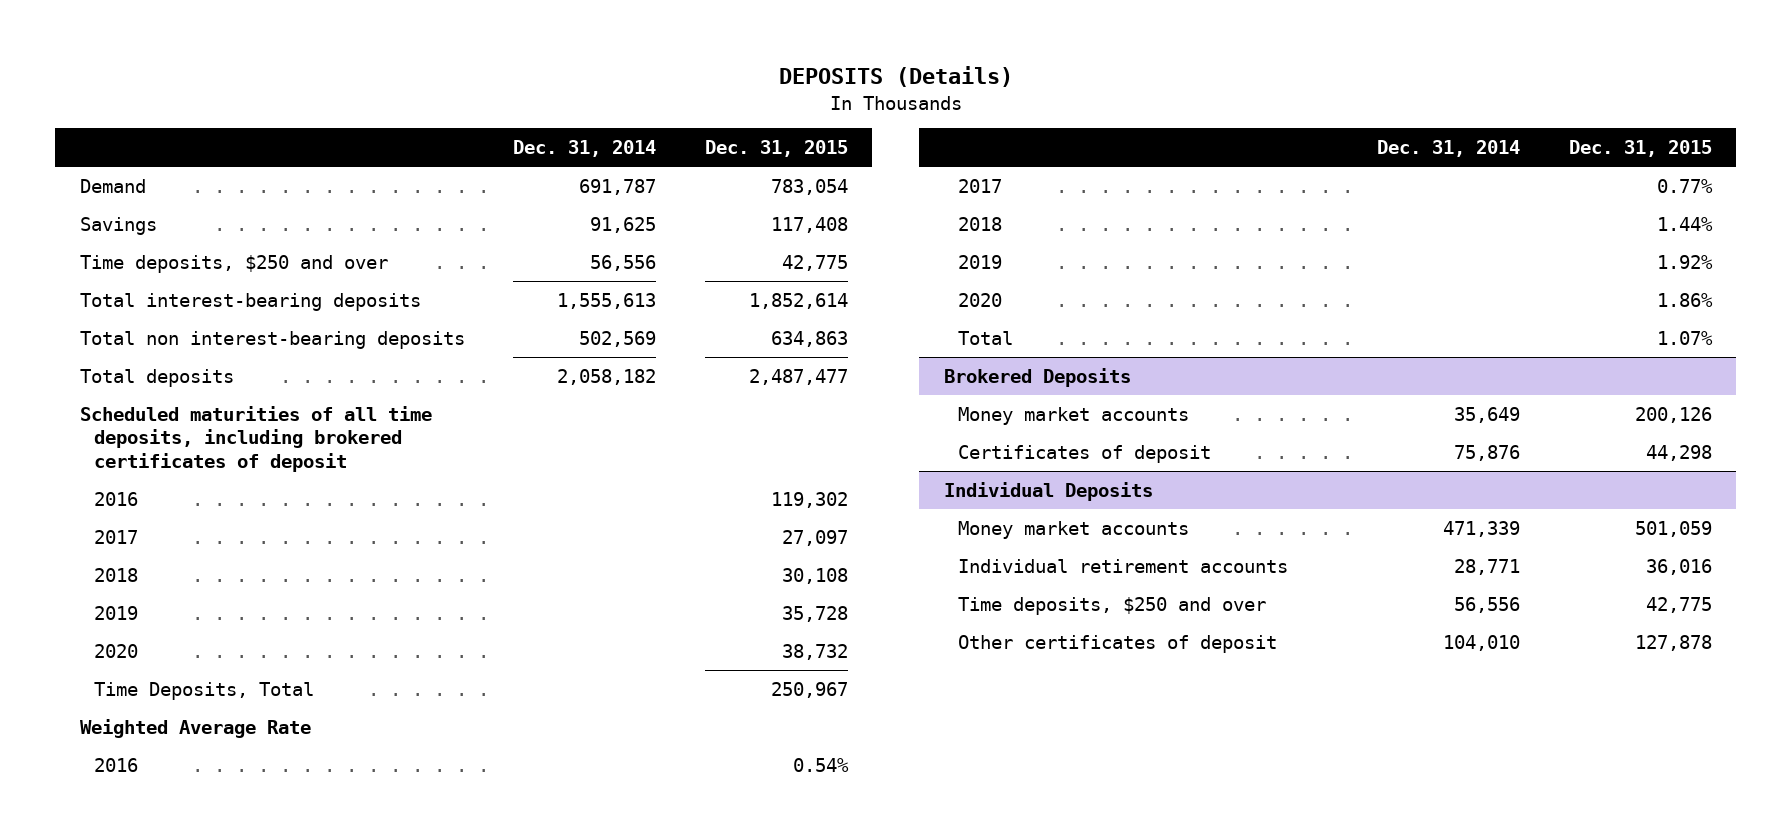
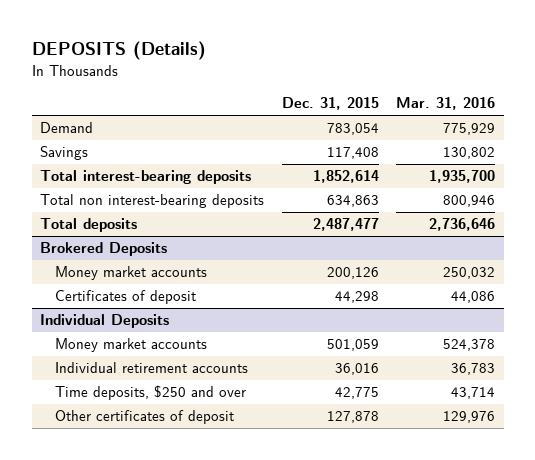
[513,140,657,158] Dec. 31, 2014 -> none
none -> [396,97,496,111] Mar. 31, 2016
[79,254,388,273] Time deposits, $250 and over -> none
[79,405,432,472] Scheduled maturities of all time deposits, including brokered certificates of deposit -> none
[93,491,138,506] 2016 -> none
[93,529,138,544] 2017 -> none
[93,567,138,582] 2018 -> none
[93,605,138,620] 2019 -> none
[93,643,138,658] 2020 -> none
[93,681,314,700] Time Deposits, Total -> none
[79,718,311,738] Weighted Average Rate -> none
[93,757,138,772] 2016 -> none
[957,178,1002,193] 2017 -> none
[957,216,1002,231] 2018 -> none
[957,254,1002,269] 2019 -> none
[957,292,1002,307] 2020 -> none
[957,330,1013,345] Total -> none

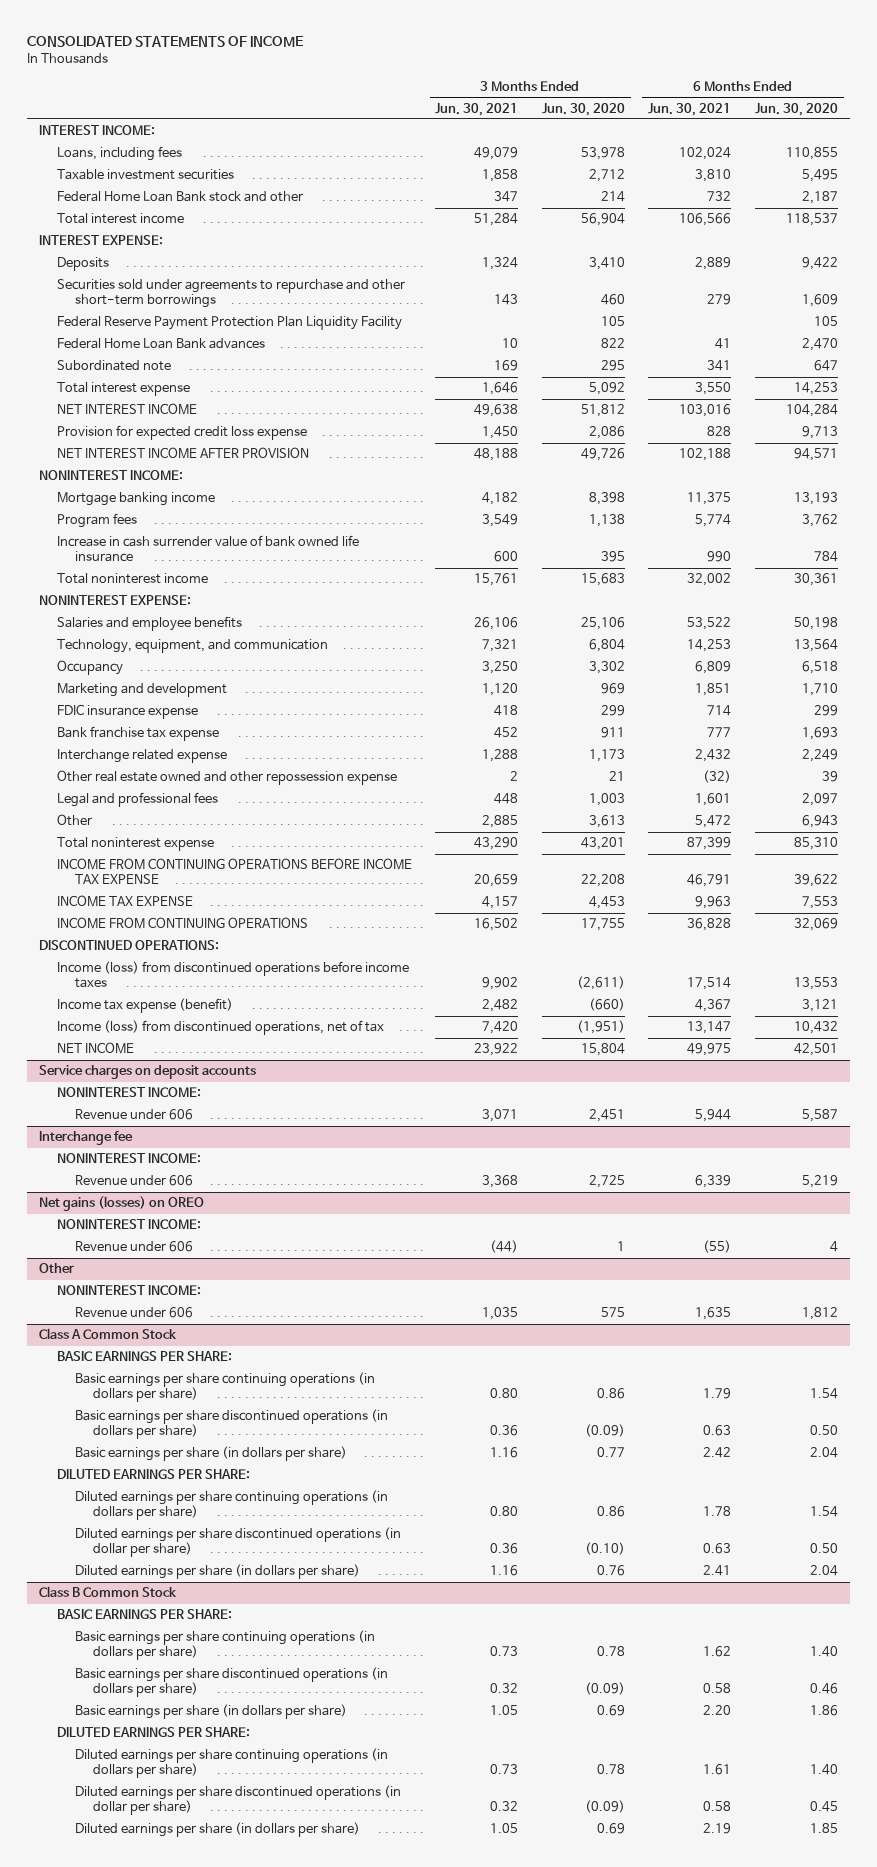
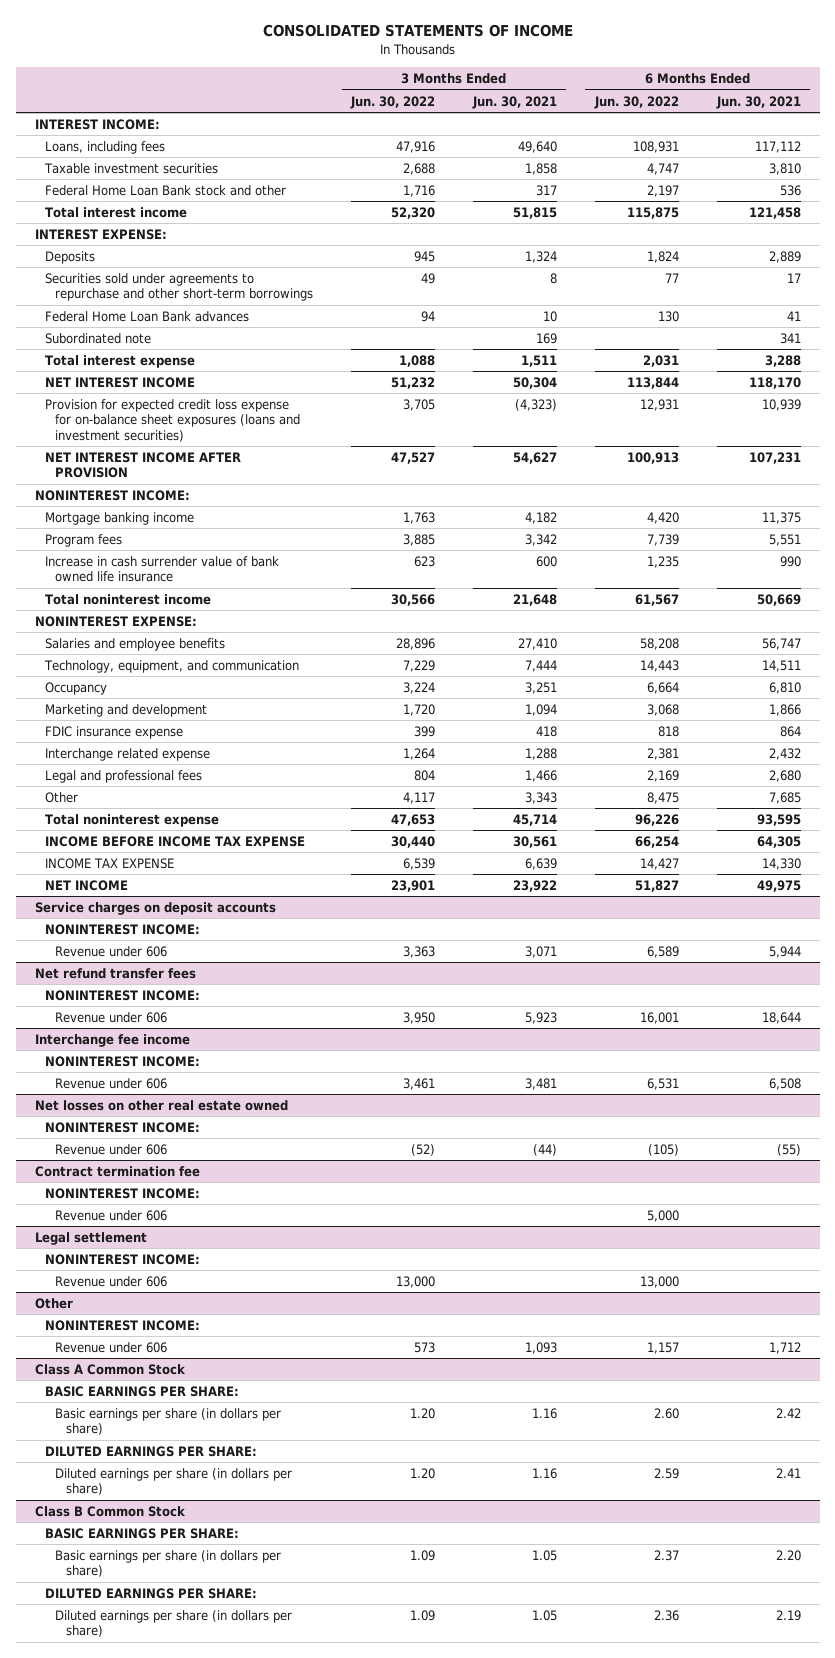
[541,102,625,116] Jun. 30, 2020 -> none
[754,102,838,116] Jun. 30, 2020 -> none
none -> [350,95,436,109] Jun. 30, 2022
none -> [593,95,679,109] Jun. 30, 2022
[474,147,519,161] 49,079 -> [517,141,557,154] 49,640
[679,147,732,161] 102,024 -> [754,141,801,154] 117,112
[494,191,519,203] 347 -> [535,185,557,197] 317
[707,191,732,202] 732 -> [779,185,801,197] 536
[474,213,519,227] 51,284 -> [512,207,557,220] 51,815
[679,213,732,227] 106,566 -> [748,207,801,220] 121,458
[56,316,402,331] Federal Reserve Payment Protection Plan Liquidity Facility -> none
[494,294,519,306] 143 -> [549,273,557,285] 8
[707,294,732,306] 279 -> [786,273,801,284] 17
[482,382,519,396] 1,646 -> [520,355,557,368] 1,511
[695,382,732,396] 3,550 -> [764,355,801,368] 3,288
[474,404,519,418] 49,638 -> [512,377,557,390] 50,304
[679,404,732,418] 103,016 -> [748,377,801,390] 118,170
[56,425,307,441] Provision for expected credit loss expense -> [44,399,301,442] Provision for expected credit loss expense for on-balance sheet exposures (loans and investment securities)
[482,426,519,440] 1,450 -> [514,399,557,412] (4,323)
[707,426,732,437] 828 -> [761,399,801,412] 10,939
[474,448,519,462] 48,188 -> [512,452,557,465] 54,627
[679,448,732,462] 102,188 -> [748,452,801,465] 107,231
[482,514,519,528] 3,549 -> [524,534,557,547] 3,342
[695,514,732,528] 5,774 -> [768,534,801,547] 5,551
[474,573,519,587] 15,761 -> [512,594,557,607] 21,648
[687,573,732,587] 32,002 -> [756,594,801,607] 50,669
[56,726,219,742] Bank franchise tax expense -> none
[474,617,519,631] 26,106 -> [517,638,557,651] 27,410
[687,617,732,631] 53,522 -> [761,638,801,651] 56,747
[482,639,519,653] 7,321 -> [524,660,557,673] 7,444
[687,639,732,653] 14,253 -> [761,660,801,673] 14,511
[482,661,519,675] 3,250 -> [524,682,557,695] 3,251
[695,661,732,675] 6,809 -> [768,682,801,695] 6,810
[482,683,519,697] 1,120 -> [524,704,557,717] 1,094
[695,683,732,697] 1,851 -> [768,704,801,717] 1,866
[707,705,732,717] 714 -> [779,726,801,738] 864
[56,770,397,786] Other real estate owned and other repossession expense -> none
[56,917,308,930] INCOME FROM CONTINUING OPERATIONS -> none
[38,940,219,951] DISCONTINUED OPERATIONS: -> none
[56,961,409,989] Income (loss) from discontinued operations before income taxes -> none
[56,998,233,1014] Income tax expense (benefit) -> none
[56,1020,384,1036] Income (loss) from discontinued operations, net of tax -> none
[494,793,519,805] 448 -> [524,770,557,783] 1,466
[695,793,732,807] 1,601 -> [768,770,801,783] 2,680
[482,815,519,829] 2,885 -> [524,792,557,805] 3,343
[695,815,732,829] 5,472 -> [768,792,801,805] 7,685
[474,837,519,851] 43,290 -> [512,814,557,827] 45,714
[687,837,732,851] 87,399 -> [756,814,801,827] 93,595
[56,858,412,885] INCOME FROM CONTINUING OPERATIONS BEFORE INCOME TAX EXPENSE -> [44,836,305,848] INCOME BEFORE INCOME TAX EXPENSE
[474,874,519,888] 20,659 -> [512,836,557,849] 30,561
[687,874,732,888] 46,791 -> [756,836,801,849] 64,305
[482,896,519,910] 4,157 -> [524,858,557,871] 6,639
[695,896,732,910] 9,963 -> [761,858,801,871] 14,330
[38,1131,133,1146] Interchange fee -> none
none -> [34,968,196,980] Net refund transfer fees
[38,1196,204,1212] Net gains (losses) on OREO -> none
[482,1175,519,1189] 3,368 -> [524,1012,557,1025] 5,923
[695,1175,732,1189] 6,339 -> [761,1012,801,1025] 18,644
none -> [34,1034,190,1048] Interchange fee income
none -> [55,1078,168,1090] Revenue under 606
none -> [34,1100,288,1112] Net losses on other real estate owned
none -> [44,1122,200,1134] NONINTEREST INCOME:
none -> [34,1166,200,1178] Contract termination fee
none -> [44,1188,200,1200] NONINTEREST INCOME:
none -> [55,1210,168,1222] Revenue under 606
none -> [34,1232,147,1246] Legal settlement
none -> [44,1254,200,1266] NONINTEREST INCOME:
none -> [55,1276,168,1288] Revenue under 606
[482,1307,519,1321] 1,035 -> [524,1342,557,1355] 1,093
[695,1307,732,1321] 1,635 -> [768,1342,801,1355] 1,712
[74,1372,375,1403] Basic earnings per share continuing operations (in dollars per share) -> none
[74,1409,388,1440] Basic earnings per share discontinued operations (in dollars per share) -> none
[74,1490,388,1521] Diluted earnings per share continuing operations (in dollars per share) -> none
[74,1527,401,1558] Diluted earnings per share discontinued operations (in dollar per share) -> none
[74,1630,375,1661] Basic earnings per share continuing operations (in dollars per share) -> none
[74,1667,388,1698] Basic earnings per share discontinued operations (in dollars per share) -> none
[74,1748,388,1779] Diluted earnings per share continuing operations (in dollars per share) -> none
[74,1785,401,1816] Diluted earnings per share discontinued operations (in dollar per share) -> none

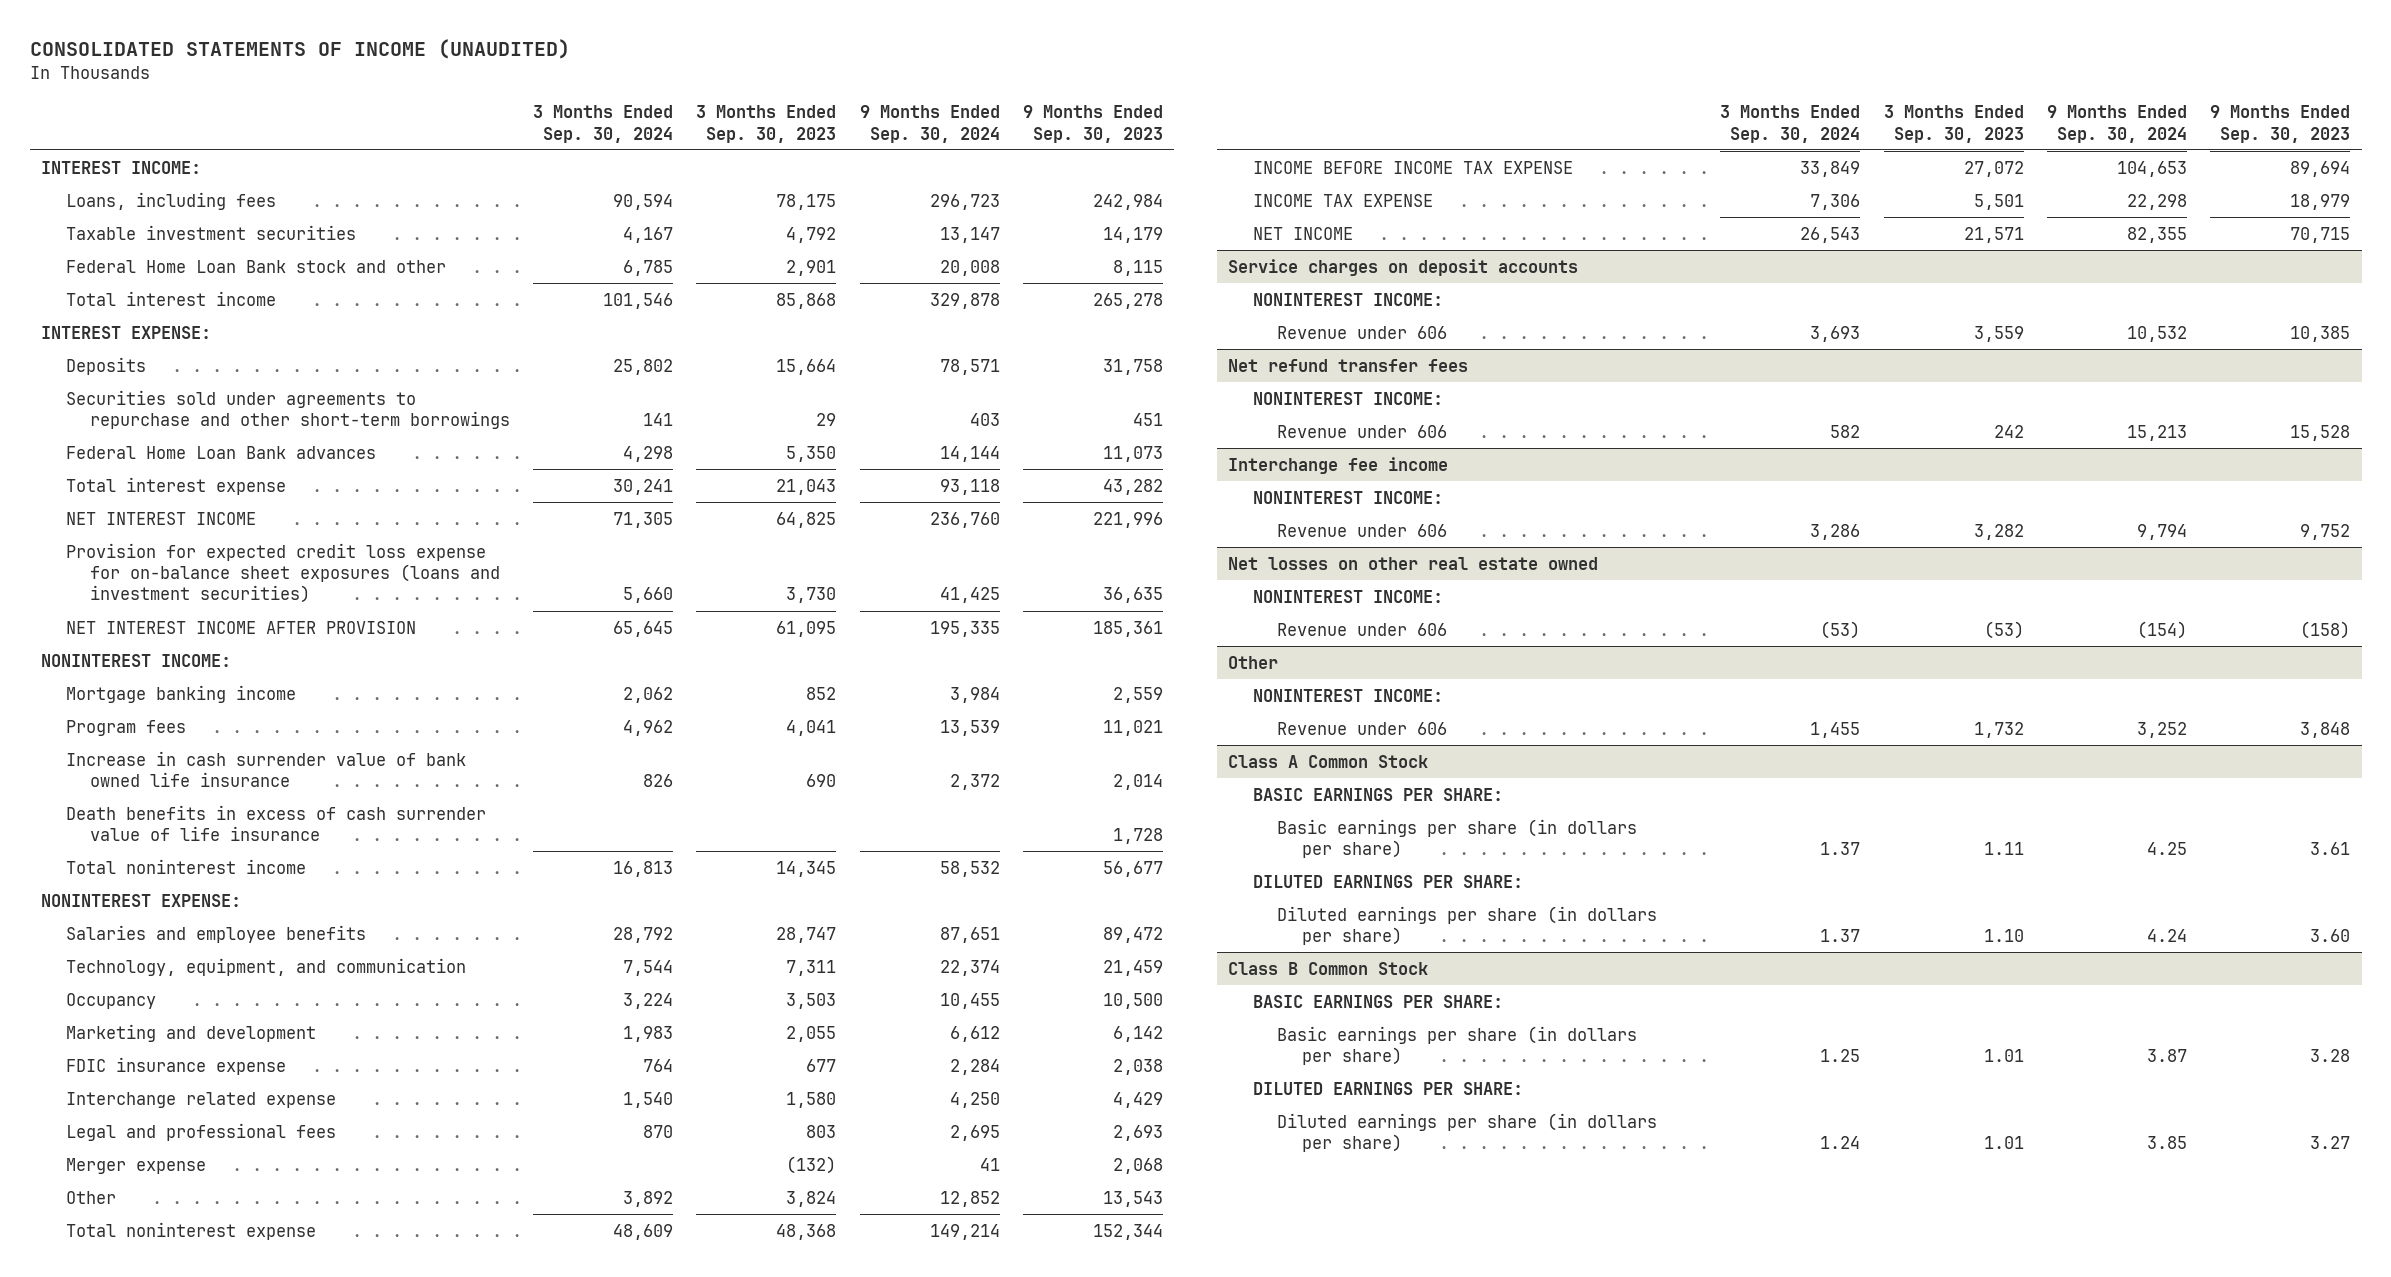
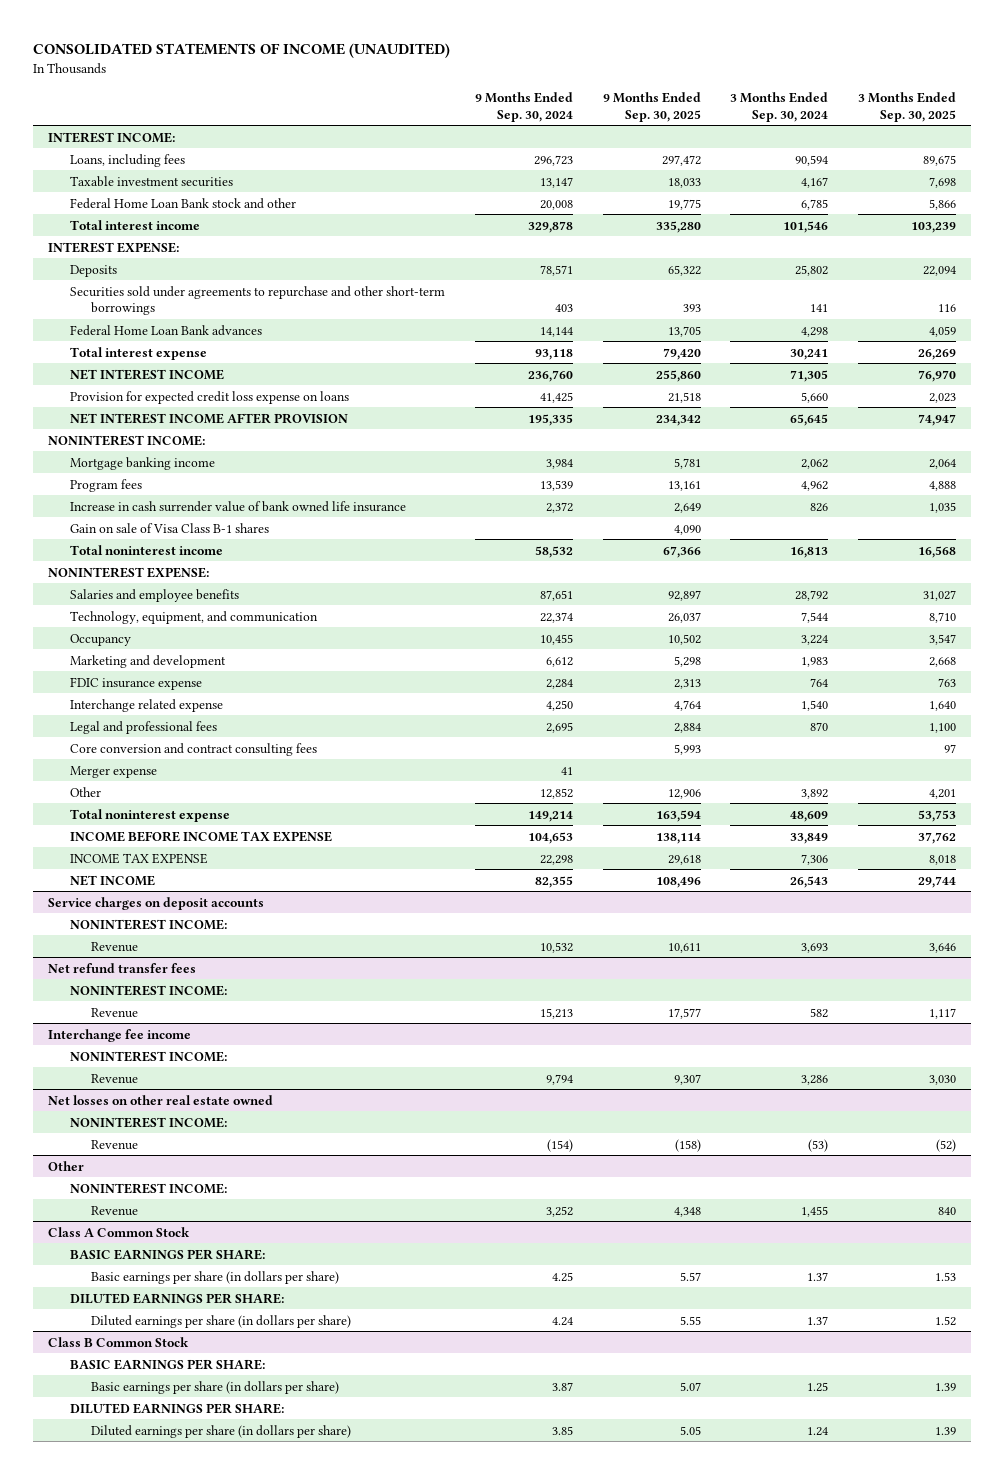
[696,105,837,143] 3 Months Ended Sep. 30, 2023 -> none
[1022,105,1163,143] 9 Months Ended Sep. 30, 2023 -> none
none -> [602,91,701,122] 9 Months Ended Sep. 30, 2025
none -> [858,91,957,122] 3 Months Ended Sep. 30, 2025
[65,542,500,604] Provision for expected credit loss expense for on-balance sheet exposures (loans and investment securities) -> [69,390,349,404] Provision for expected credit loss expense on loans
[65,804,486,841] Death benefits in excess of cash surrender value of life insurance -> none
none -> [69,522,269,533] Gain on sale of Visa Class B-1 shares
none -> [69,742,317,756] Core conversion and contract consulting fees
[1277,325,1448,339] Revenue under 606 -> [90,941,138,952] Revenue
[1277,424,1448,438] Revenue under 606 -> [90,1007,138,1018] Revenue
[1277,523,1448,537] Revenue under 606 -> [90,1073,138,1084] Revenue
[1277,622,1448,636] Revenue under 606 -> [90,1139,138,1150] Revenue
[1277,721,1448,735] Revenue under 606 -> [90,1205,138,1216] Revenue

